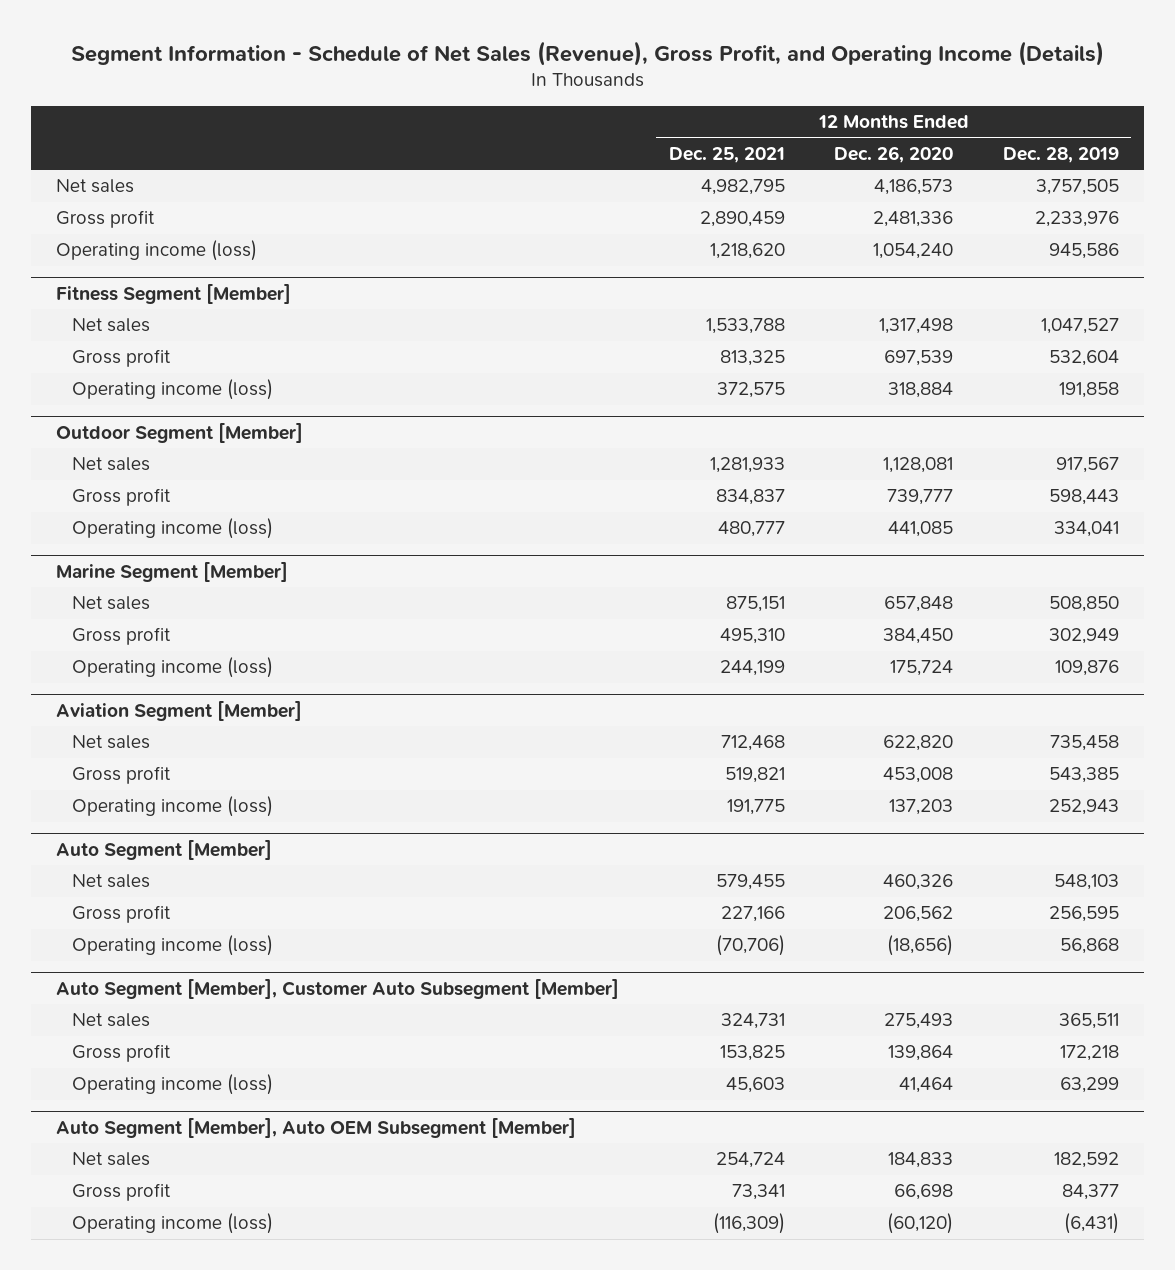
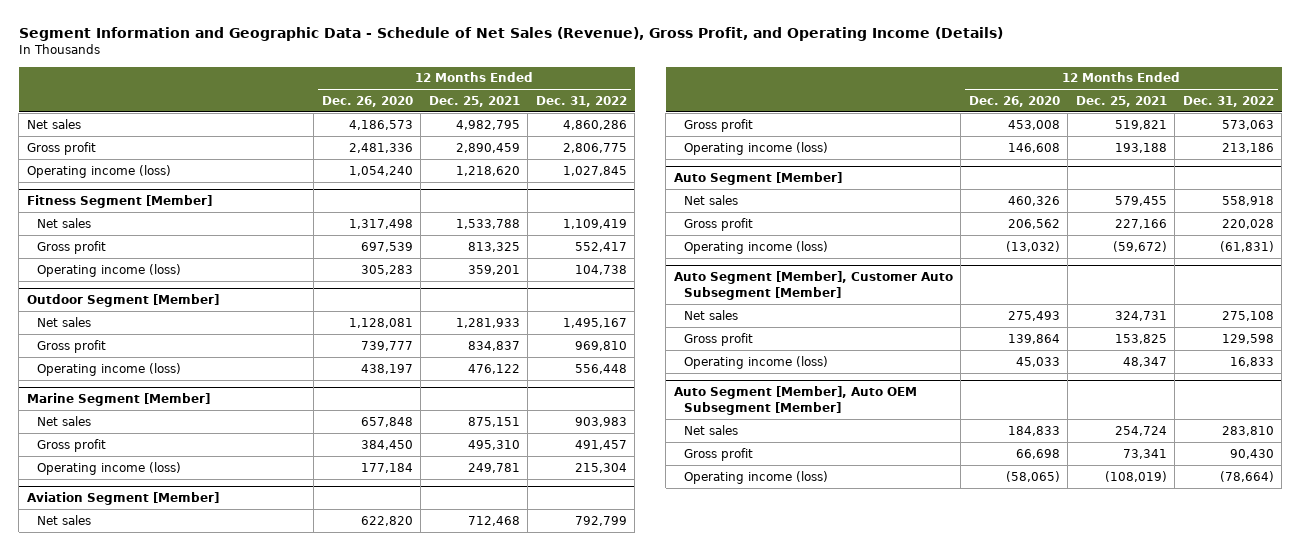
[70,40,1104,66] Segment Information - Schedule of Net Sales (Revenue), Gross Profit, and Operating Income (Details) -> [18,26,1003,41] Segment Information and Geographic Data - Schedule of Net Sales (Revenue), Gross Profit, and Operating Income (Details)
[1003,146,1120,163] Dec. 28, 2019 -> none
none -> [535,96,627,108] Dec. 31, 2022
[716,382,785,399] 372,575 -> [467,264,520,275] 359,201
[888,382,954,399] 318,884 -> [360,264,413,275] 305,283
[717,521,785,538] 480,777 -> [467,363,520,374] 476,122
[888,521,954,538] 441,085 -> [360,363,413,374] 438,197
[719,660,785,677] 244,199 -> [467,462,520,473] 249,781
[890,660,954,677] 175,724 -> [360,462,413,473] 177,184
[726,799,785,816] 191,775 -> [1114,142,1167,153] 193,188
[889,799,954,816] 137,203 -> [1007,142,1060,153] 146,608
[715,935,785,957] (70,706) -> [1112,240,1167,252] (59,672)
[887,935,954,957] (18,656) -> [1005,240,1060,252] (13,032)
[725,1077,785,1094] 45,603 -> [1122,356,1167,367] 48,347
[899,1077,954,1094] 41,464 -> [1015,356,1060,367] 45,033
[712,1213,785,1235] (116,309) -> [1104,470,1167,482] (108,019)
[887,1213,954,1235] (60,120) -> [1005,470,1060,482] (58,065)

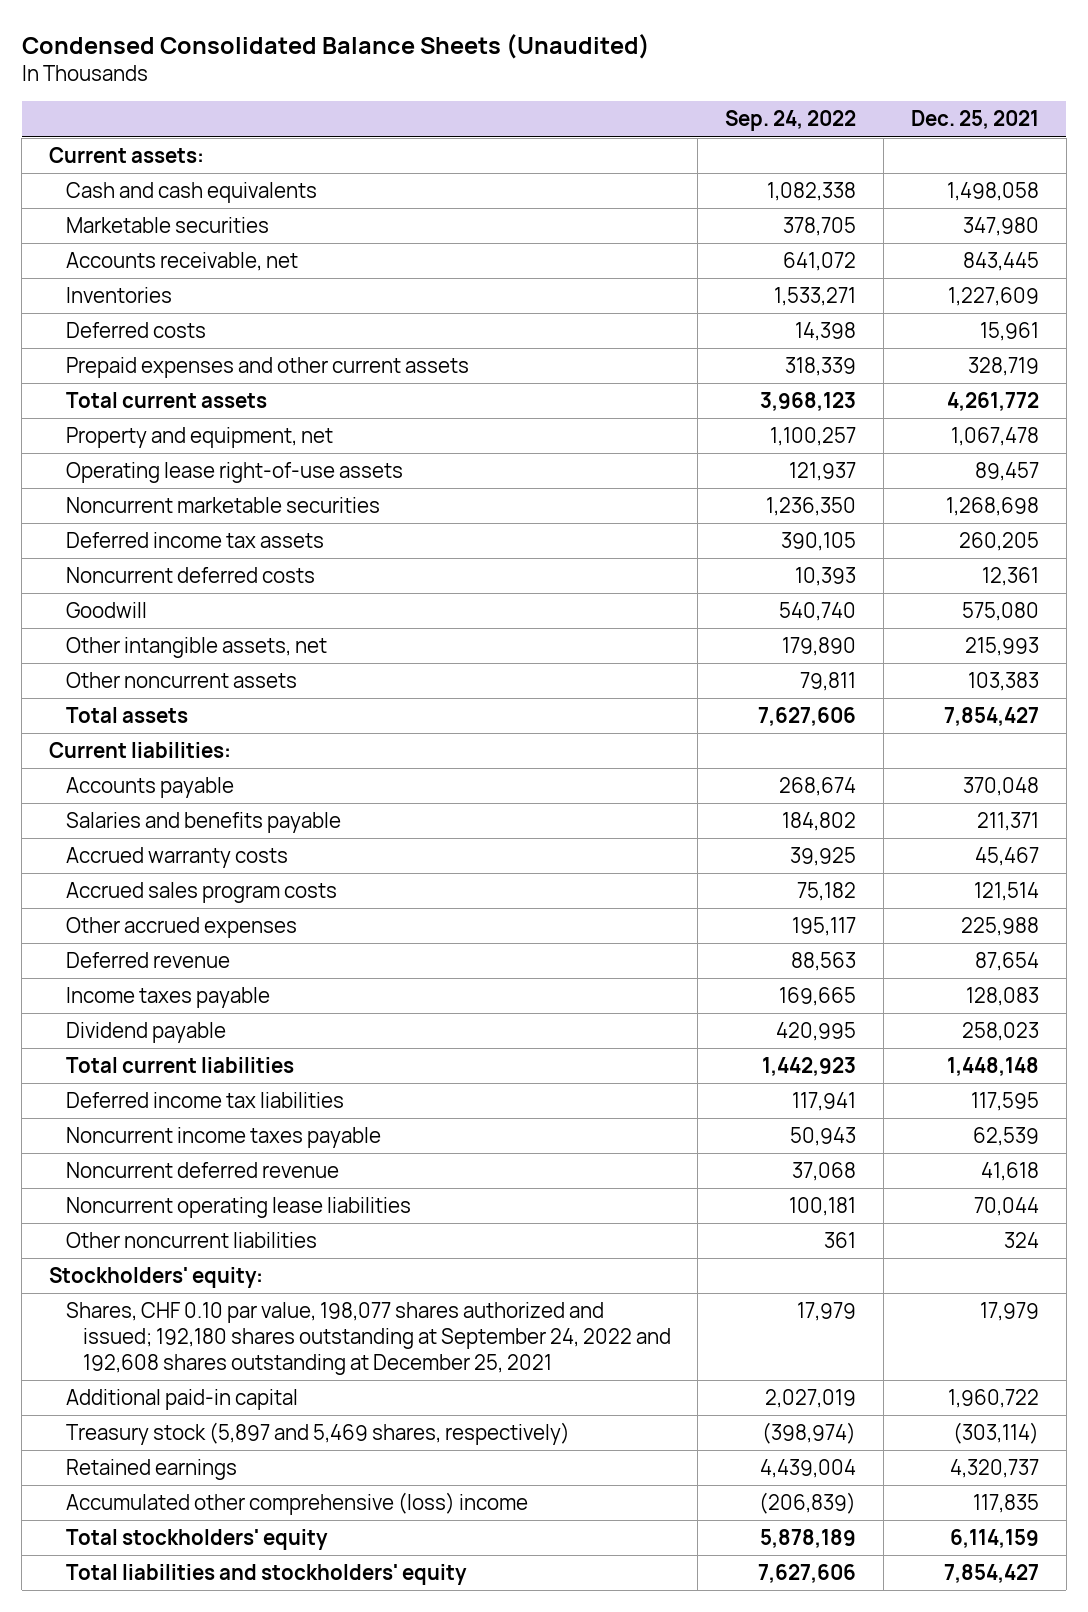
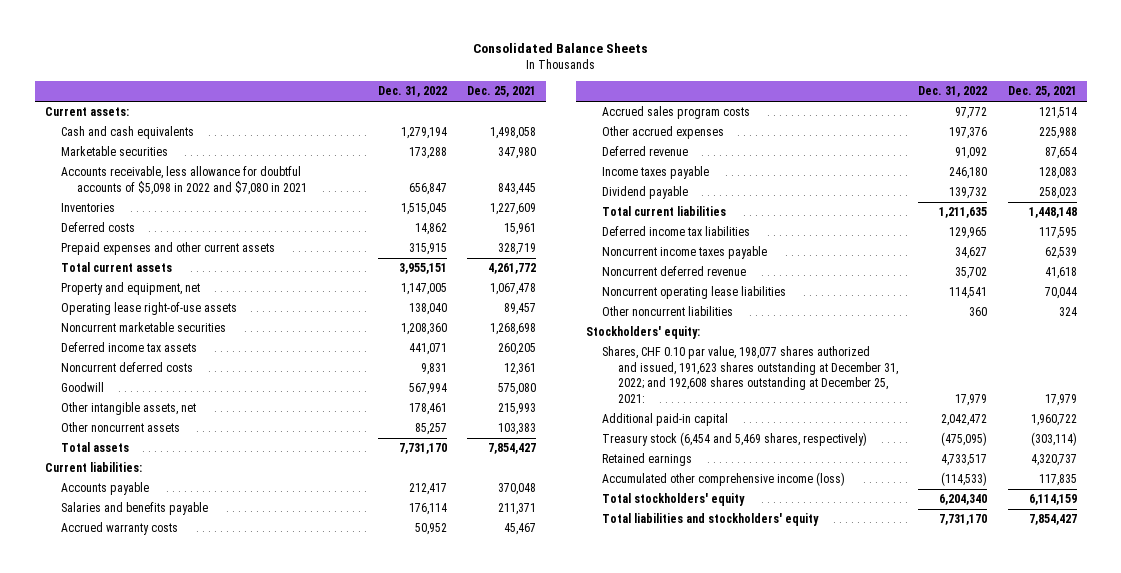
[21,33,650,59] Condensed Consolidated Balance Sheets (Unaudited) -> [472,43,648,54] Consolidated Balance Sheets
[725,110,857,132] Sep. 24, 2022 -> none
none -> [377,86,447,98] Dec. 31, 2022
[65,252,298,272] Accounts receivable, net -> [61,166,308,195] Accounts receivable, less allowance for doubtful accounts of $5,098 in 2022 and $7,080 in 2021
[65,1302,671,1376] Shares, CHF 0.10 par value, 198,077 shares authorized and issued; 192,180 shares outstanding at September 24, 2022 and 192,608 shares outstanding at December 25, 2021 -> [601,346,899,403] Shares, CHF 0.10 par value, 198,077 shares authorized and issued, 191,623 shares outstanding at December 31, 2022; and 192,608 shares outstanding at December 25, 2021:
[65,1422,570,1446] Treasury stock (5,897 and 5,469 shares, respectively) -> [601,432,867,447] Treasury stock (6,454 and 5,469 shares, respectively)
[65,1492,528,1516] Accumulated other comprehensive (loss) income -> [601,472,845,487] Accumulated other comprehensive income (loss)

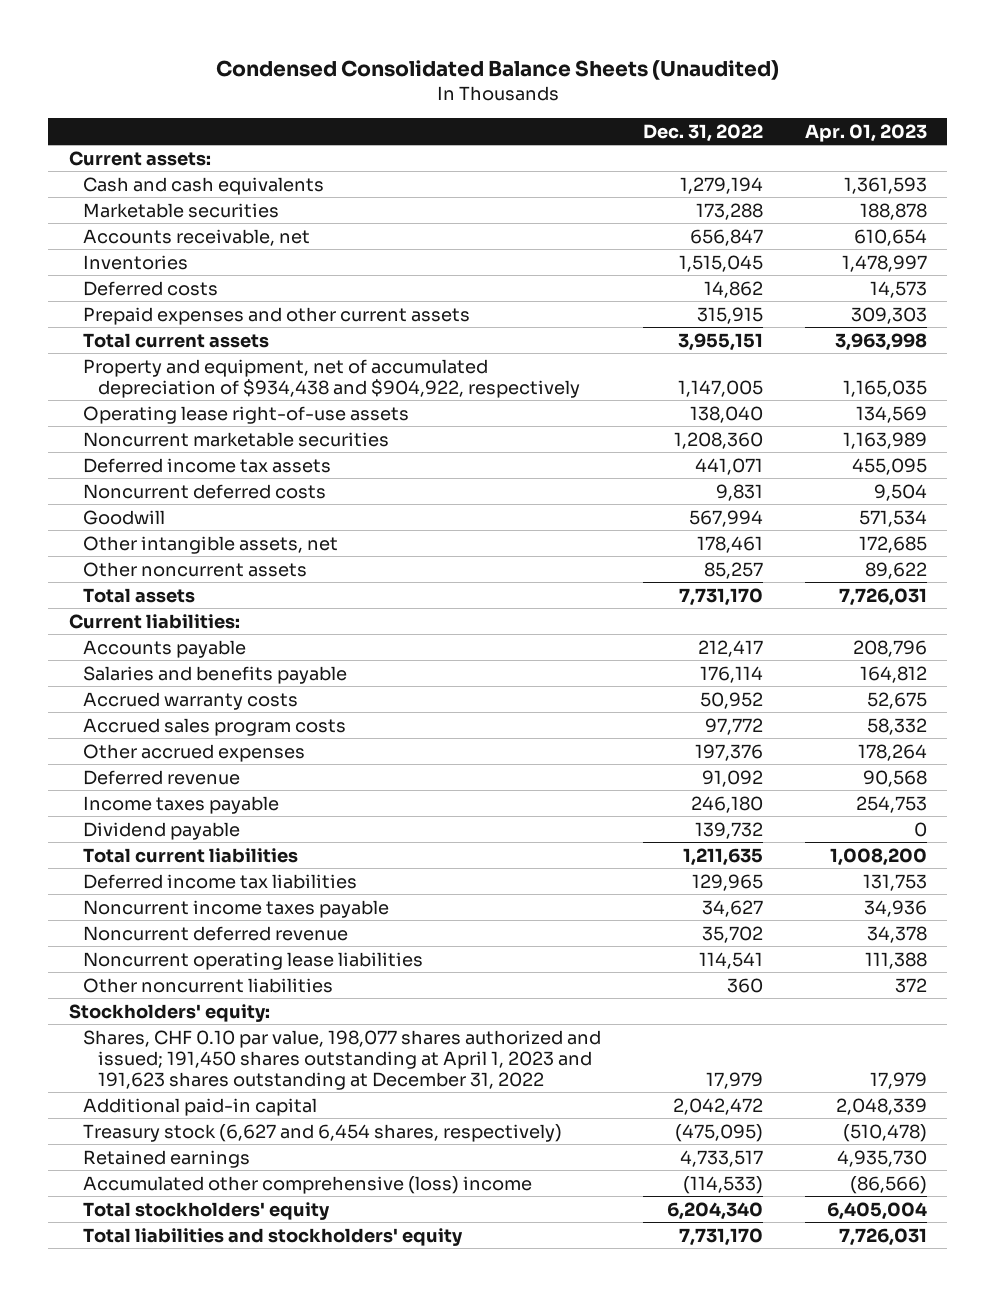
[472,43,648,54] Consolidated Balance Sheets -> [215,60,779,81] Condensed Consolidated Balance Sheets (Unaudited)
[466,86,536,98] Dec. 25, 2021 -> none
none -> [804,123,927,142] Apr. 01, 2023
[61,166,308,195] Accounts receivable, less allowance for doubtful accounts of $5,098 in 2022 and $7,080 in 2021 -> [83,228,311,246] Accounts receivable, net
[61,282,201,296] Property and equipment, net -> [83,358,580,398] Property and equipment, net of accumulated depreciation of $934,438 and $904,922, respectively
[601,346,899,403] Shares, CHF 0.10 par value, 198,077 shares authorized and issued, 191,623 shares outstanding at December 31, 2022; and 192,608 shares outstanding at December 25, 2021: -> [83,1029,602,1090] Shares, CHF 0.10 par value, 198,077 shares authorized and issued; 191,450 shares outstanding at April 1, 2023 and 191,623 shares outstanding at December 31, 2022
[601,432,867,447] Treasury stock (6,454 and 5,469 shares, respectively) -> [83,1123,563,1142] Treasury stock (6,627 and 6,454 shares, respectively)
[601,472,845,487] Accumulated other comprehensive income (loss) -> [83,1175,533,1194] Accumulated other comprehensive (loss) income

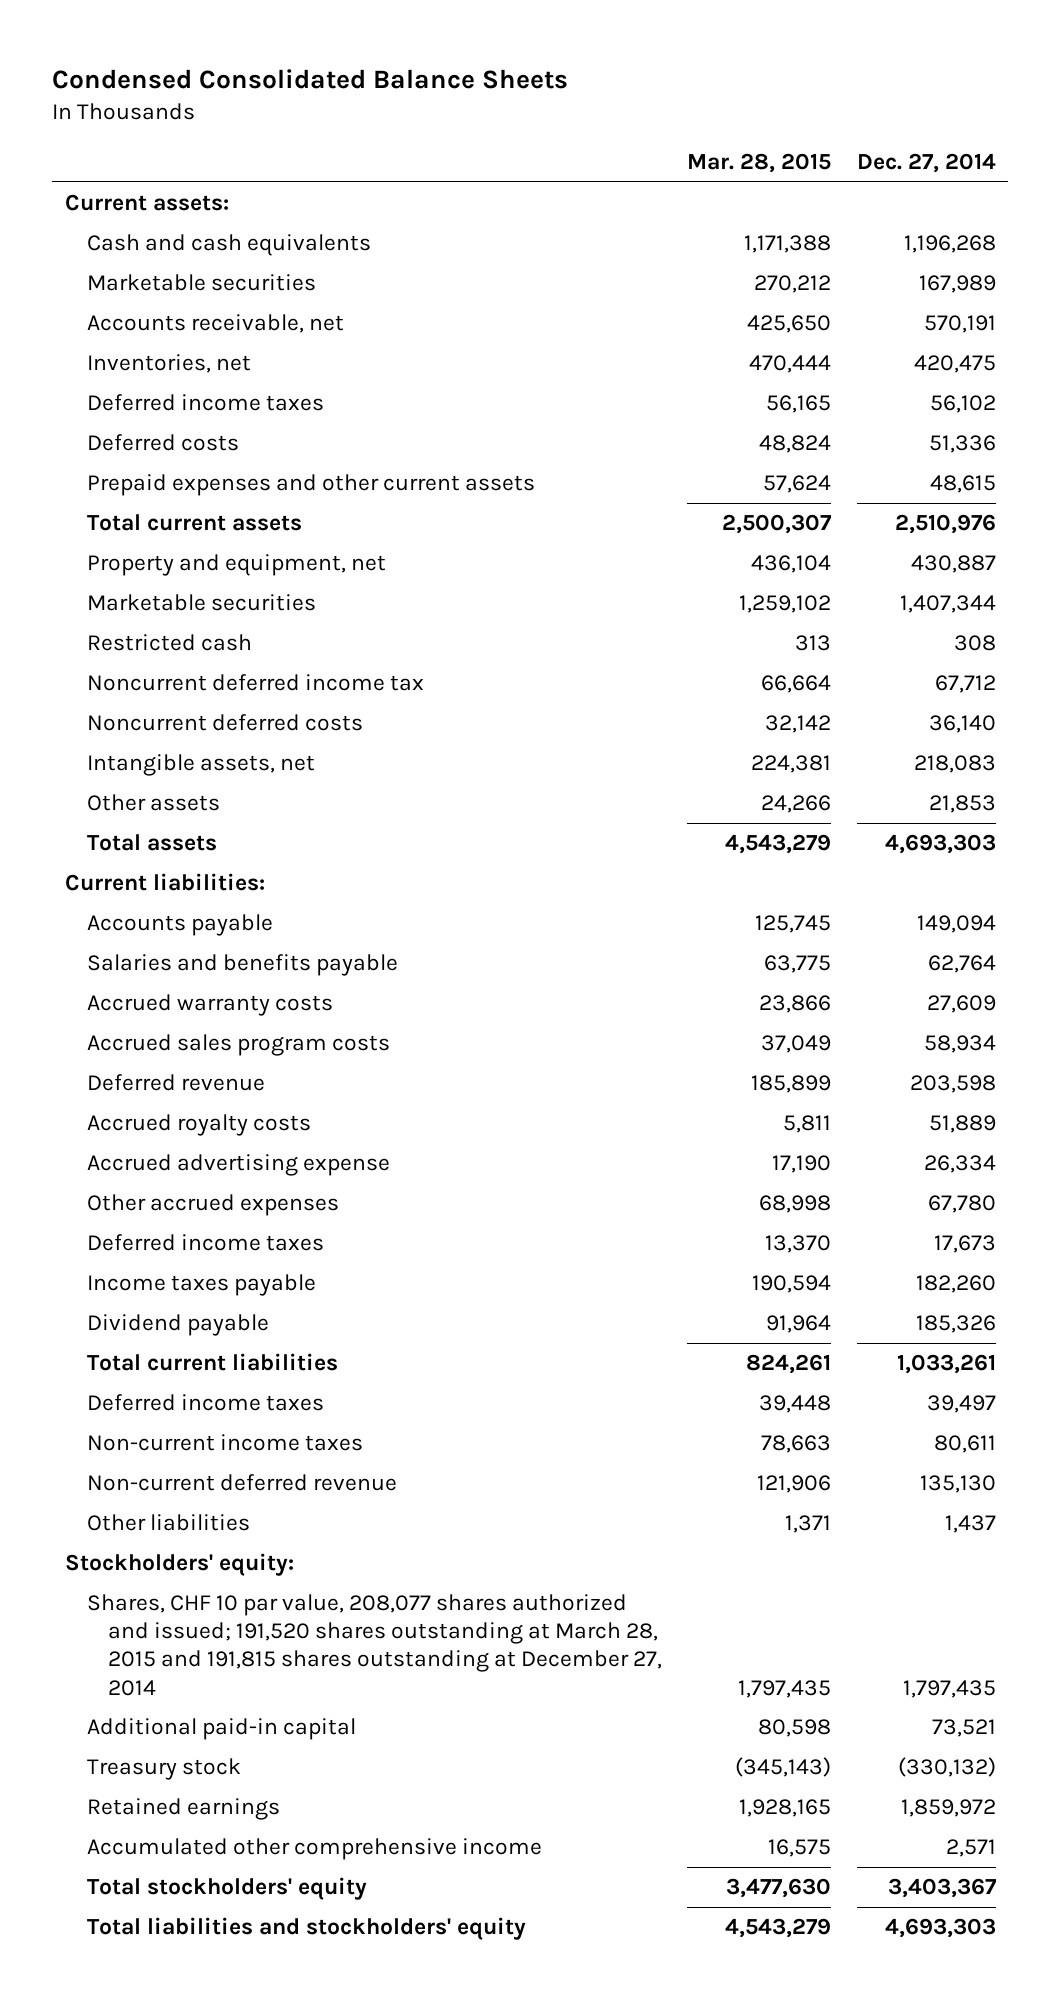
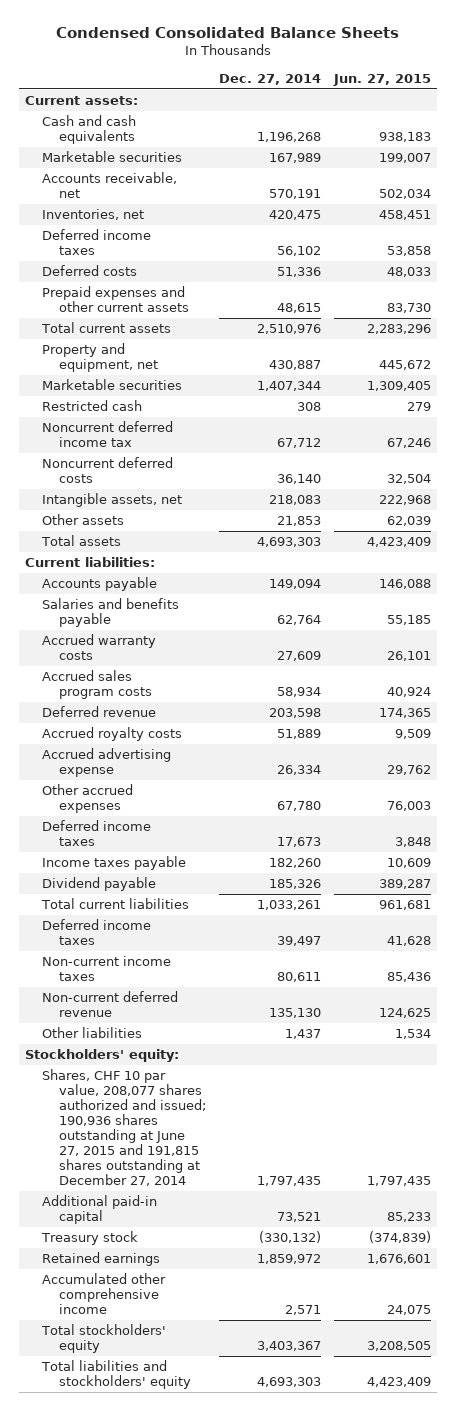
[687,153,832,174] Mar. 28, 2015 -> none
none -> [332,73,431,86] Jun. 27, 2015
[86,1594,663,1696] Shares, CHF 10 par value, 208,077 shares authorized and issued; 191,520 shares outstanding at March 28, 2015 and 191,815 shares outstanding at December 27, 2014 -> [42,1069,207,1186] Shares, CHF 10 par value, 208,077 shares authorized and issued; 190,936 shares outstanding at June 27, 2015 and 191,815 shares outstanding at December 27, 2014

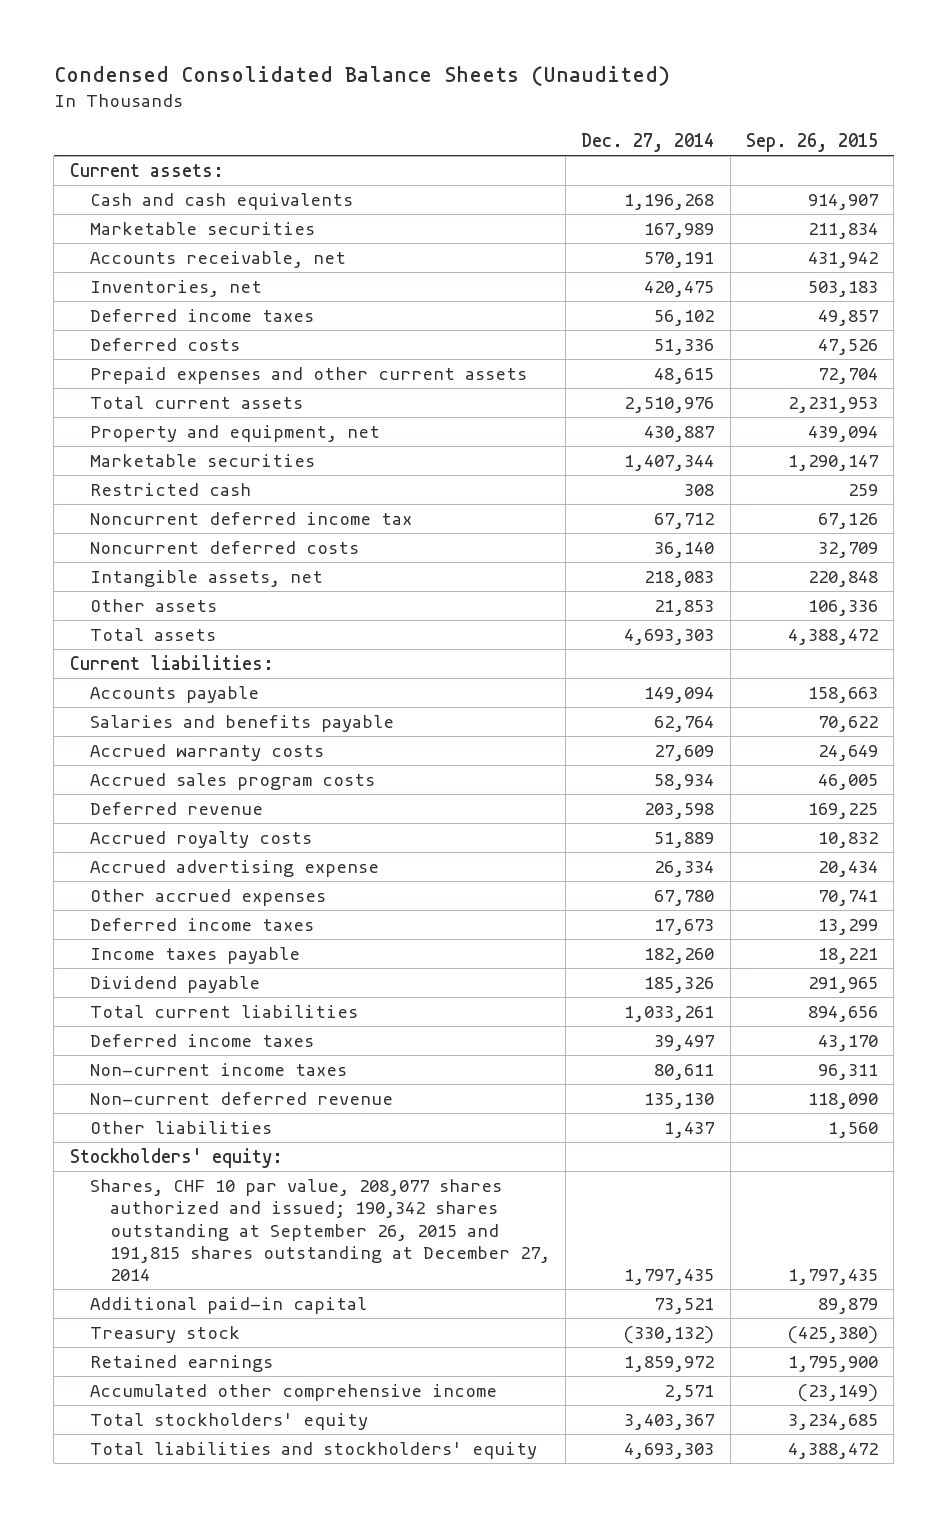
[55,27,399,39] Condensed Consolidated Balance Sheets -> [53,66,670,87] Condensed Consolidated Balance Sheets (Unaudited)
[332,73,431,86] Jun. 27, 2015 -> none
none -> [745,132,878,152] Sep. 26, 2015
[42,1069,207,1186] Shares, CHF 10 par value, 208,077 shares authorized and issued; 190,936 shares outstanding at June 27, 2015 and 191,815 shares outstanding at December 27, 2014 -> [89,1178,550,1282] Shares, CHF 10 par value, 208,077 shares authorized and issued; 190,342 shares outstanding at September 26, 2015 and 191,815 shares outstanding at December 27, 2014

